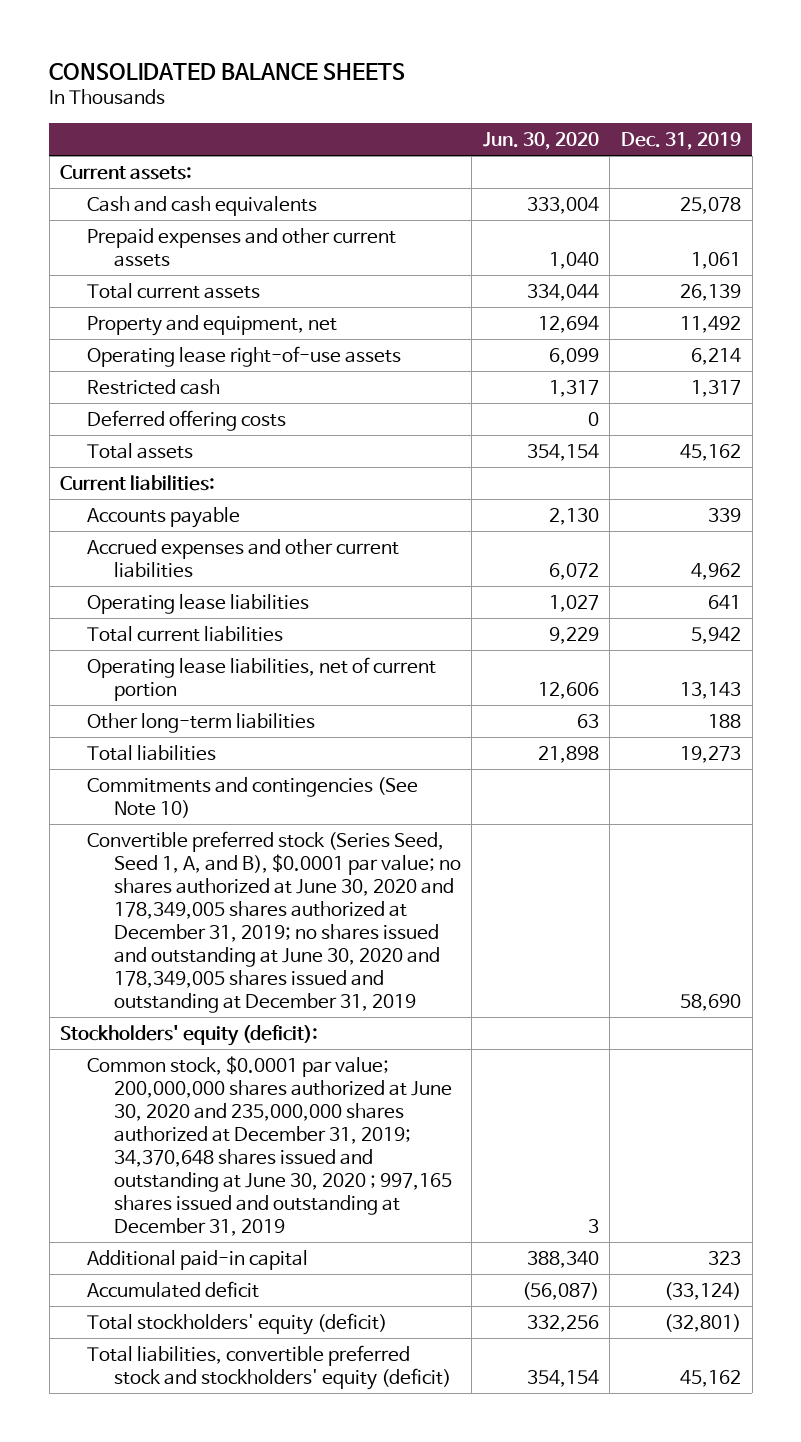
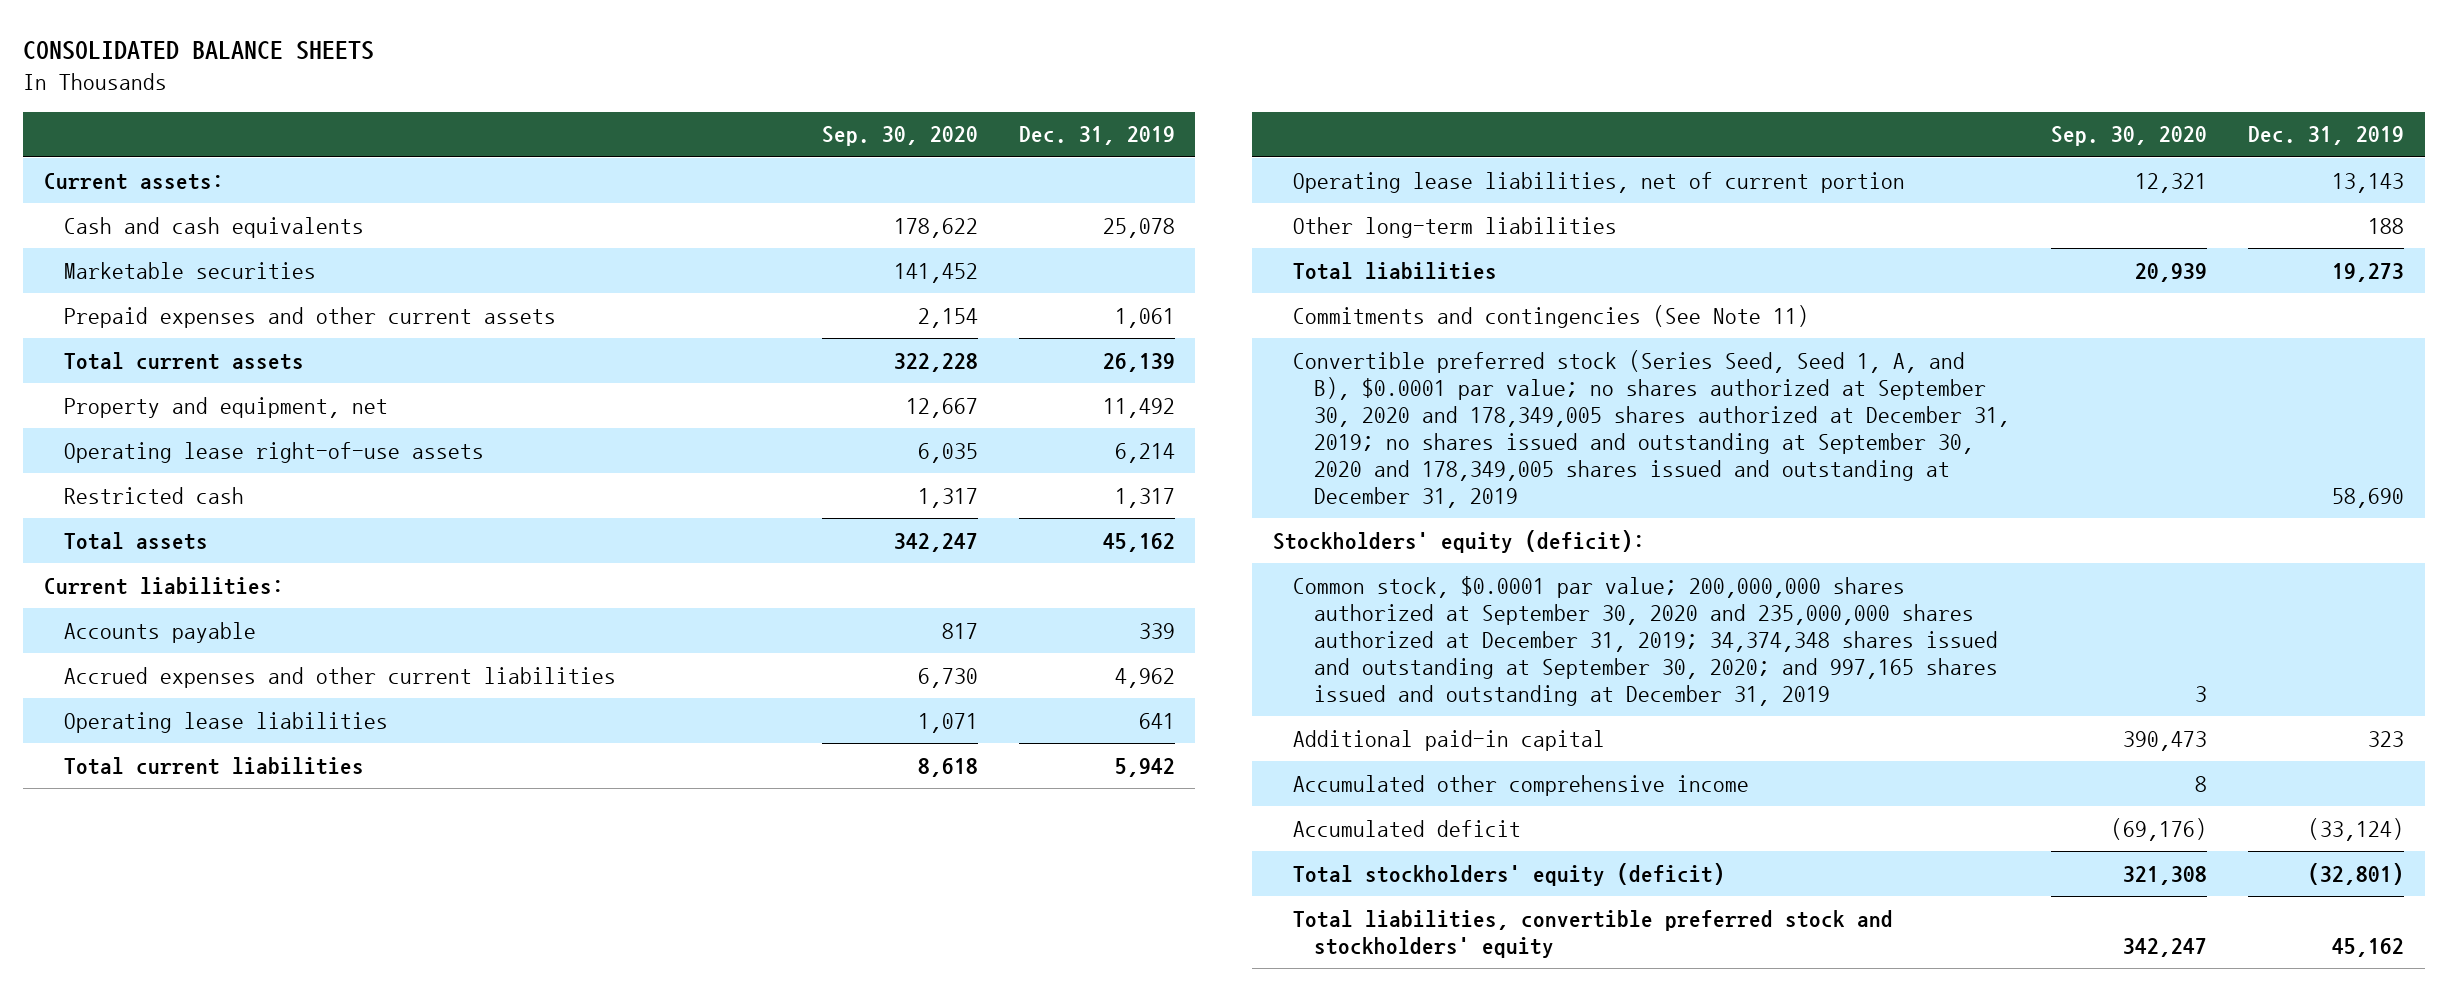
[482,132,599,151] Jun. 30, 2020 -> none
none -> [821,126,978,147] Sep. 30, 2020
none -> [64,261,317,279] Marketable securities
[87,409,287,431] Deferred offering costs -> none
[87,776,419,818] Commitments and contingencies (See Note 10) -> [1293,304,1810,328] Commitments and contingencies (See Note 11)
[87,830,461,1013] Convertible preferred stock (Series Seed, Seed 1, A, and B), $0.0001 par value; no shares authorized at June 30, 2020 and 178,349,005 shares authorized at December 31, 2019; no shares issued and outstanding at June 30, 2020 and 178,349,005 shares issued and outstanding at December 31, 2019 -> [1293,349,2010,508] Convertible preferred stock (Series Seed, Seed 1, A, and B), $0.0001 par value; no shares authorized at September 30, 2020 and 178,349,005 shares authorized at December 31, 2019; no shares issued and outstanding at September 30, 2020 and 178,349,005 shares issued and outstanding at December 31, 2019
[87,1055,452,1236] Common stock, $0.0001 par value; 200,000,000 shares authorized at June 30, 2020 and 235,000,000 shares authorized at December 31, 2019; 34,370,648 shares issued and outstanding at June 30, 2020 ; 997,165 shares issued and outstanding at December 31, 2019 -> [1293,575,1998,706] Common stock, $0.0001 par value; 200,000,000 shares authorized at September 30, 2020 and 235,000,000 shares authorized at December 31, 2019; 34,374,348 shares issued and outstanding at September 30, 2020; and 997,165 shares issued and outstanding at December 31, 2019
none -> [1293,774,1750,796] Accumulated other comprehensive income
[87,1344,451,1390] Total liabilities, convertible preferred stock and stockholders' equity (deficit) -> [1293,909,1894,958] Total liabilities, convertible preferred stock and stockholders' equity

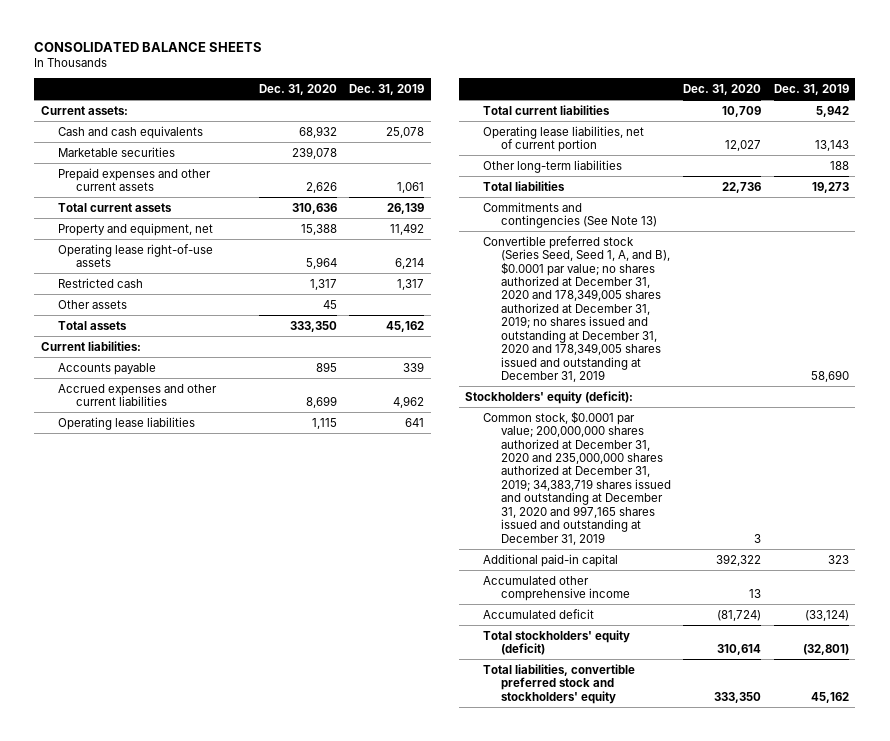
[821,126,978,147] Sep. 30, 2020 -> none
none -> [258,83,337,95] Dec. 31, 2020
none -> [58,299,128,309] Other assets
[1293,304,1810,328] Commitments and contingencies (See Note 11) -> [482,201,657,229] Commitments and contingencies (See Note 13)
[1293,349,2010,508] Convertible preferred stock (Series Seed, Seed 1, A, and B), $0.0001 par value; no shares authorized at September 30, 2020 and 178,349,005 shares authorized at December 31, 2019; no shares issued and outstanding at September 30, 2020 and 178,349,005 shares issued and outstanding at December 31, 2019 -> [482,235,670,382] Convertible preferred stock (Series Seed, Seed 1, A, and B), $0.0001 par value; no shares authorized at December 31, 2020 and 178,349,005 shares authorized at December 31, 2019; no shares issued and outstanding at December 31, 2020 and 178,349,005 shares issued and outstanding at December 31, 2019
[1293,575,1998,706] Common stock, $0.0001 par value; 200,000,000 shares authorized at September 30, 2020 and 235,000,000 shares authorized at December 31, 2019; 34,374,348 shares issued and outstanding at September 30, 2020; and 997,165 shares issued and outstanding at December 31, 2019 -> [482,410,671,545] Common stock, $0.0001 par value; 200,000,000 shares authorized at December 31, 2020 and 235,000,000 shares authorized at December 31, 2019; 34,383,719 shares issued and outstanding at December 31, 2020 and 997,165 shares issued and outstanding at December 31, 2019

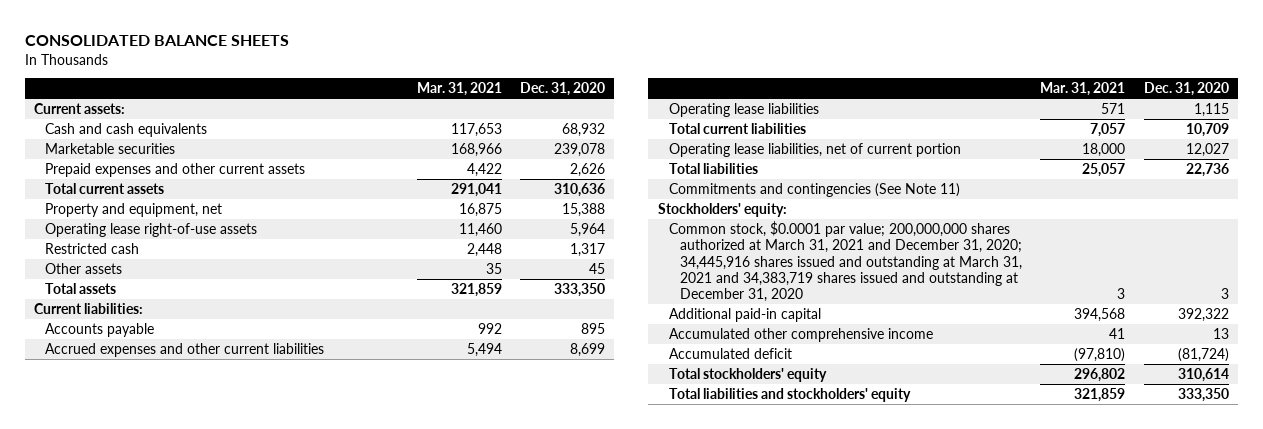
[349,83,425,95] Dec. 31, 2019 -> none
none -> [416,82,502,97] Mar. 31, 2021
[482,159,622,173] Other long-term liabilities -> none
[482,235,670,382] Convertible preferred stock (Series Seed, Seed 1, A, and B), $0.0001 par value; no shares authorized at December 31, 2020 and 178,349,005 shares authorized at December 31, 2019; no shares issued and outstanding at December 31, 2020 and 178,349,005 shares issued and outstanding at December 31, 2019 -> none
[482,201,657,229] Commitments and contingencies (See Note 13) -> [668,182,960,197] Commitments and contingencies (See Note 11)
[465,390,634,404] Stockholders' equity (deficit): -> [657,202,787,217] Stockholders' equity:
[482,410,671,545] Common stock, $0.0001 par value; 200,000,000 shares authorized at December 31, 2020 and 235,000,000 shares authorized at December 31, 2019; 34,383,719 shares issued and outstanding at December 31, 2020 and 997,165 shares issued and outstanding at December 31, 2019 -> [668,220,1022,303] Common stock, $0.0001 par value; 200,000,000 shares authorized at March 31, 2021 and December 31, 2020; 34,445,916 shares issued and outstanding at March 31, 2021 and 34,383,719 shares issued and outstanding at December 31, 2020
[482,629,630,656] Total stockholders' equity (deficit) -> [668,367,827,382] Total stockholders' equity
[482,663,635,704] Total liabilities, convertible preferred stock and stockholders' equity -> [668,387,911,402] Total liabilities and stockholders' equity

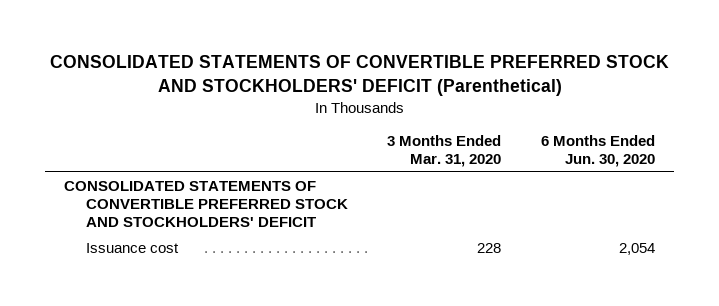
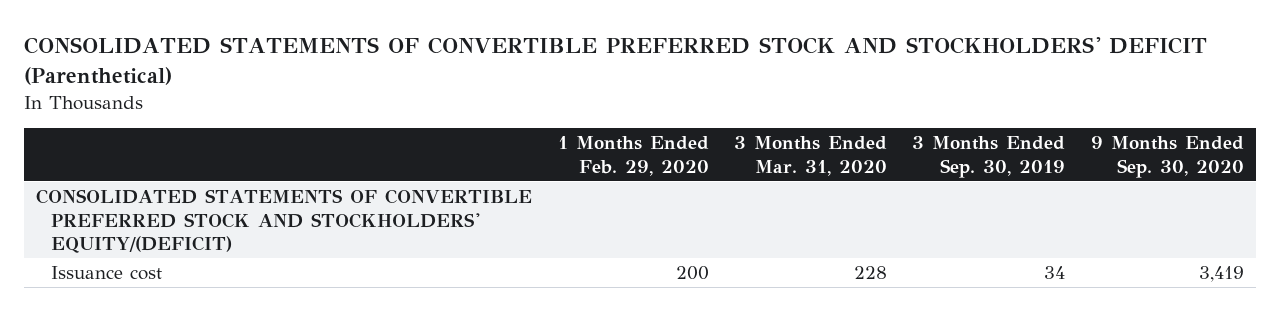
[540,135,655,167] 6 Months Ended Jun. 30, 2020 -> none
none -> [557,136,709,176] 1 Months Ended Feb. 29, 2020
none -> [912,136,1066,178] 3 Months Ended Sep. 30, 2019
none -> [1090,136,1244,178] 9 Months Ended Sep. 30, 2020
[64,181,349,228] CONSOLIDATED STATEMENTS OF CONVERTIBLE PREFERRED STOCK AND STOCKHOLDERS' DEFICIT -> [36,189,533,253] CONSOLIDATED STATEMENTS OF CONVERTIBLE PREFERRED STOCK AND STOCKHOLDERS' EQUITY/(DEFICIT)

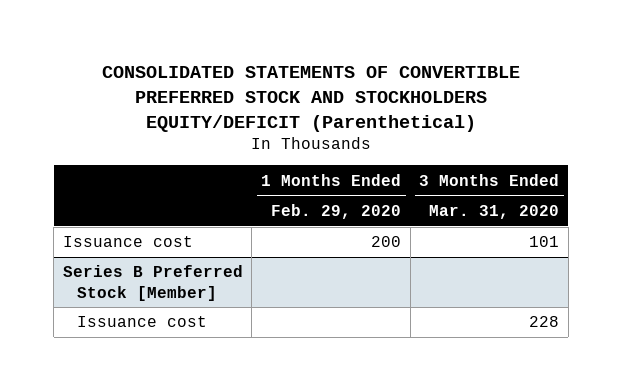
[23,37,1207,86] CONSOLIDATED STATEMENTS OF CONVERTIBLE PREFERRED STOCK AND STOCKHOLDERS' DEFICIT (Parenthetical) -> [102,66,521,132] CONSOLIDATED STATEMENTS OF CONVERTIBLE PREFERRED STOCK AND STOCKHOLDERS EQUITY/DEFICIT (Parenthetical)
[912,136,1066,178] 3 Months Ended Sep. 30, 2019 -> none
[1090,136,1244,178] 9 Months Ended Sep. 30, 2020 -> none
[36,189,533,253] CONSOLIDATED STATEMENTS OF CONVERTIBLE PREFERRED STOCK AND STOCKHOLDERS' EQUITY/(DEFICIT) -> none
[853,266,887,280] 228 -> [529,236,560,248] 101
none -> [62,265,243,301] Series B Preferred Stock [Member]
none -> [76,316,207,328] Issuance cost

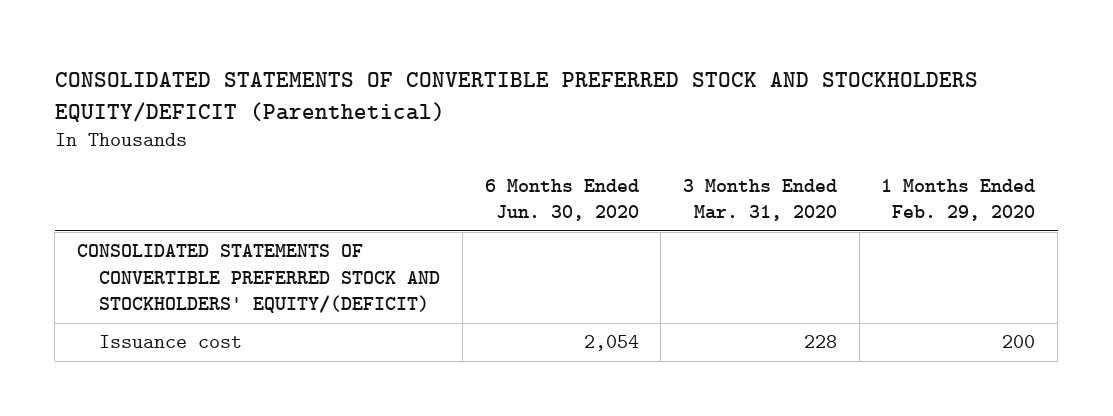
none -> [484,178,639,222] 6 Months Ended Jun. 30, 2020
[62,265,243,301] Series B Preferred Stock [Member] -> none
[76,316,207,328] Issuance cost -> none
none -> [77,244,441,314] CONSOLIDATED STATEMENTS OF CONVERTIBLE PREFERRED STOCK AND STOCKHOLDERS' EQUITY/(DEFICIT)
[529,236,560,248] 101 -> [804,335,838,349] 228

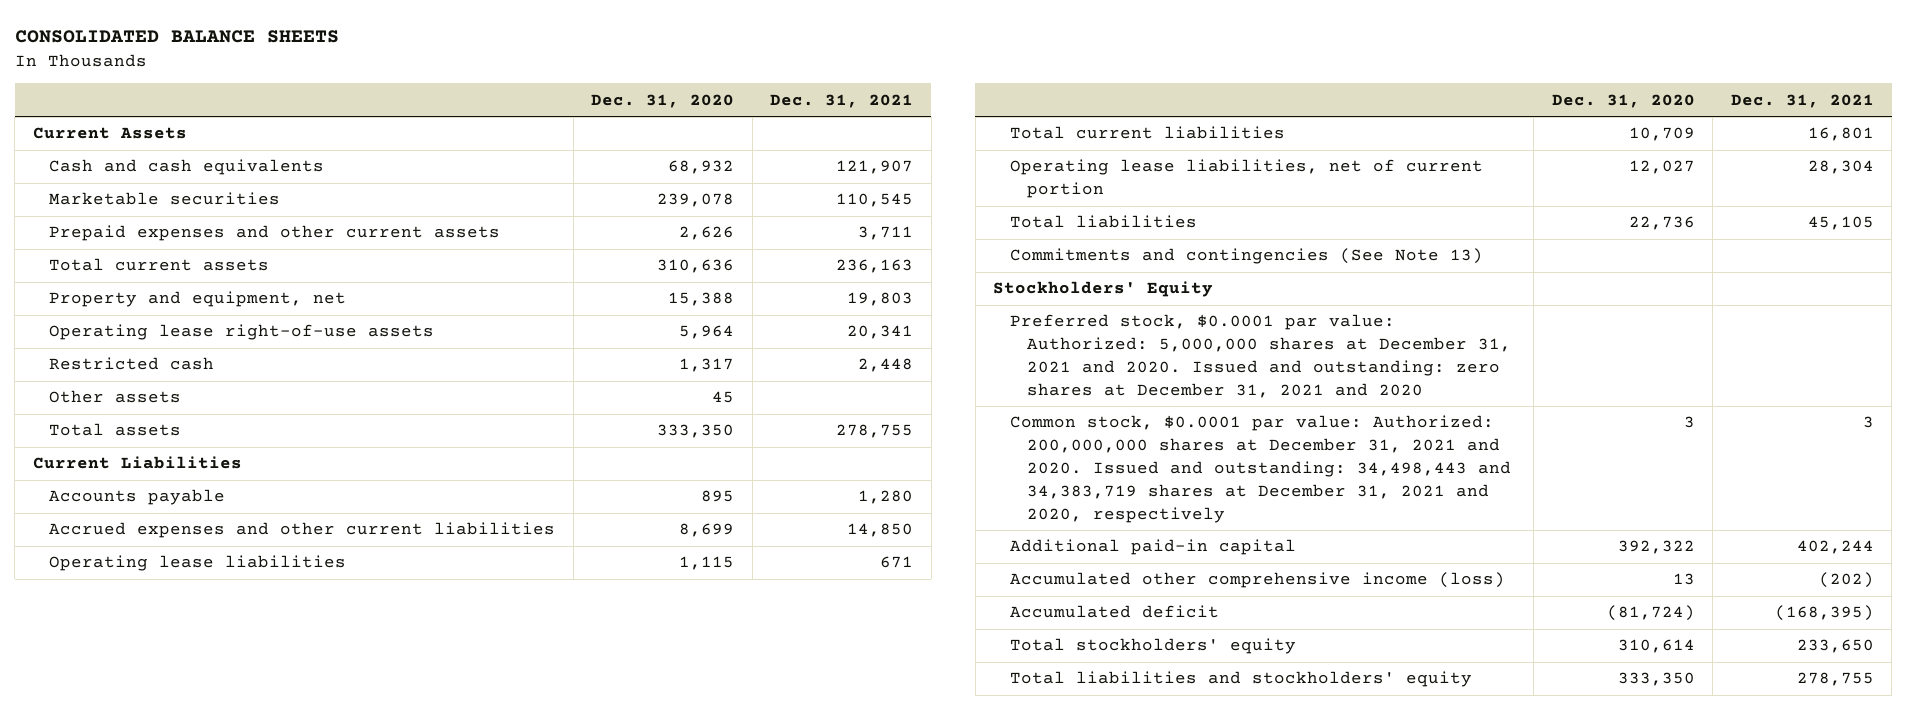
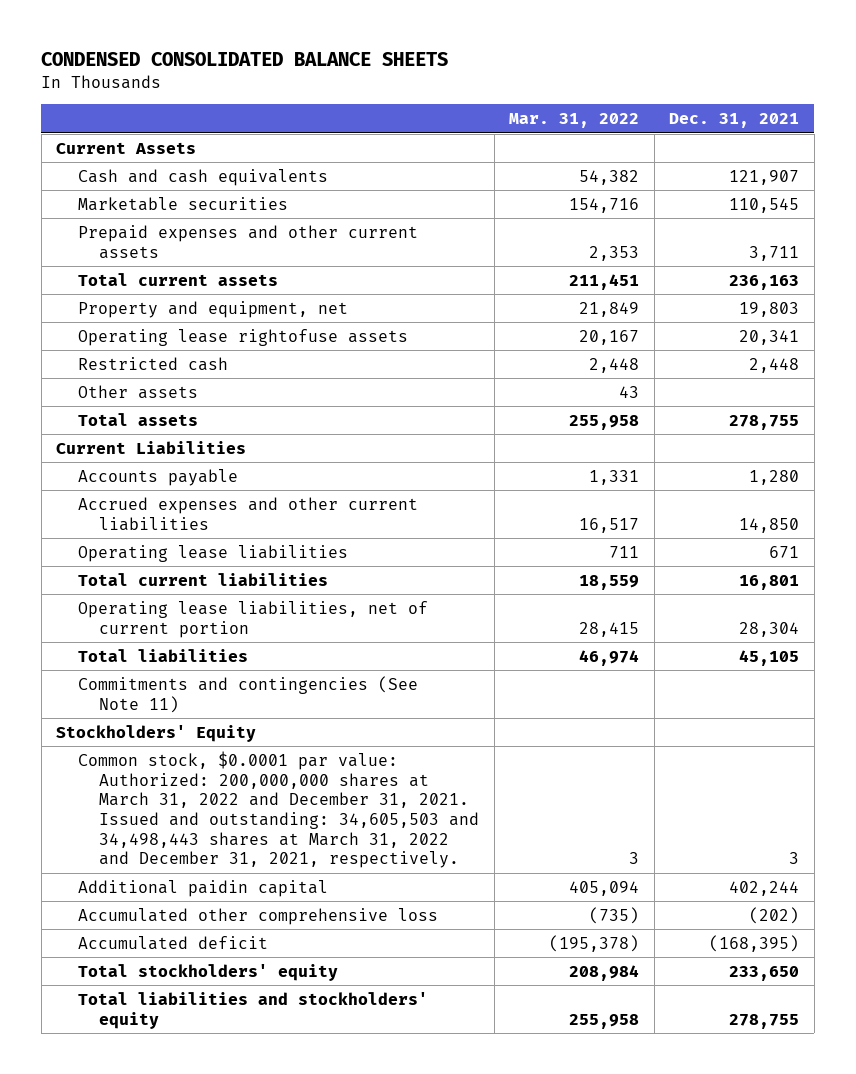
[14,30,339,44] CONSOLIDATED BALANCE SHEETS -> [41,52,449,67] CONDENSED CONSOLIDATED BALANCE SHEETS
[591,93,735,108] Dec. 31, 2020 -> none
none -> [509,113,640,129] Mar. 31, 2022
[49,324,435,341] Operating lease right-of-use assets -> [77,328,408,346] Operating lease rightofuse assets
[1010,248,1484,265] Commitments and contingencies (See Note 13) -> [77,675,418,713] Commitments and contingencies (See Note 11)
[1010,314,1511,399] Preferred stock, $0.0001 par value: Authorized: 5,000,000 shares at December 31, 2021 and 2020. Issued and outstanding: zero shares at December 31, 2021 and 2020 -> none
[1010,415,1511,523] Common stock, $0.0001 par value: Authorized: 200,000,000 shares at December 31, 2021 and 2020. Issued and outstanding: 34,498,443 and 34,383,719 shares at December 31, 2021 and 2020, respectively -> [77,750,480,869] Common stock, $0.0001 par value: Authorized: 200,000,000 shares at March 31, 2022 and December 31, 2021. Issued and outstanding: 34,605,503 and 34,498,443 shares at March 31, 2022 and December 31, 2021, respectively.
[1010,539,1297,556] Additional paid-in capital -> [77,879,328,897] Additional paidin capital
[1010,572,1506,589] Accumulated other comprehensive income (loss) -> [77,907,438,925] Accumulated other comprehensive loss

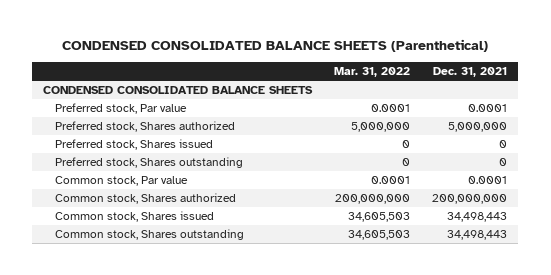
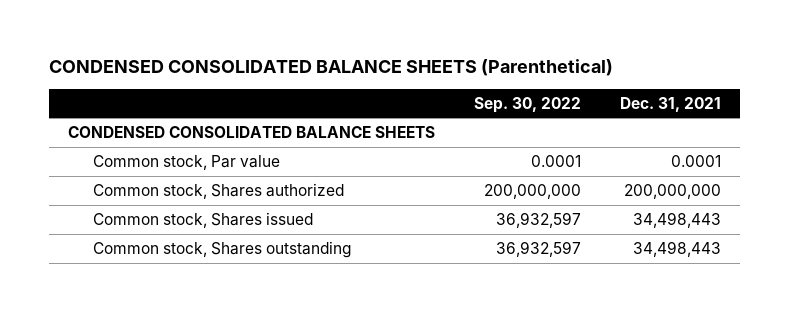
[334,67,411,78] Mar. 31, 2022 -> none
none -> [474,96,582,113] Sep. 30, 2022
[54,103,187,115] Preferred stock, Par value -> none
[54,121,235,133] Preferred stock, Shares authorized -> none
[54,139,213,151] Preferred stock, Shares issued -> none
[54,157,243,169] Preferred stock, Shares outstanding -> none

